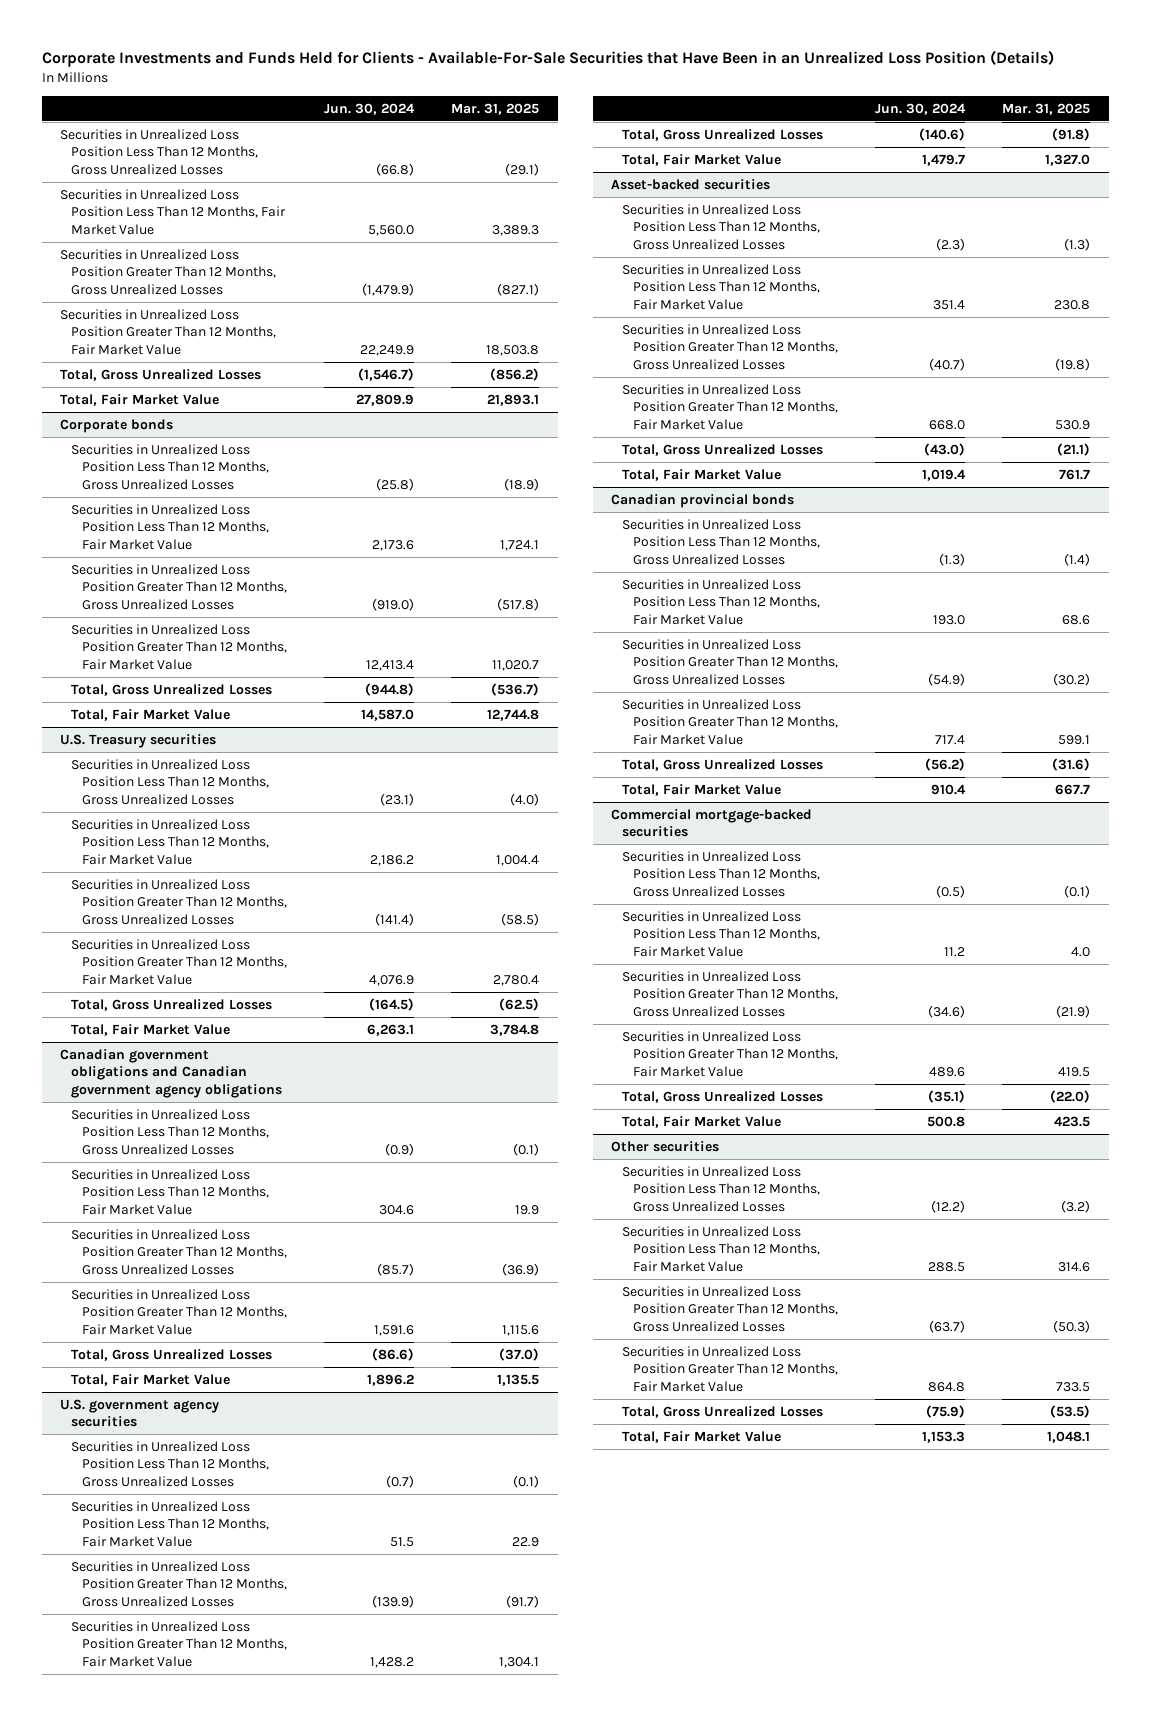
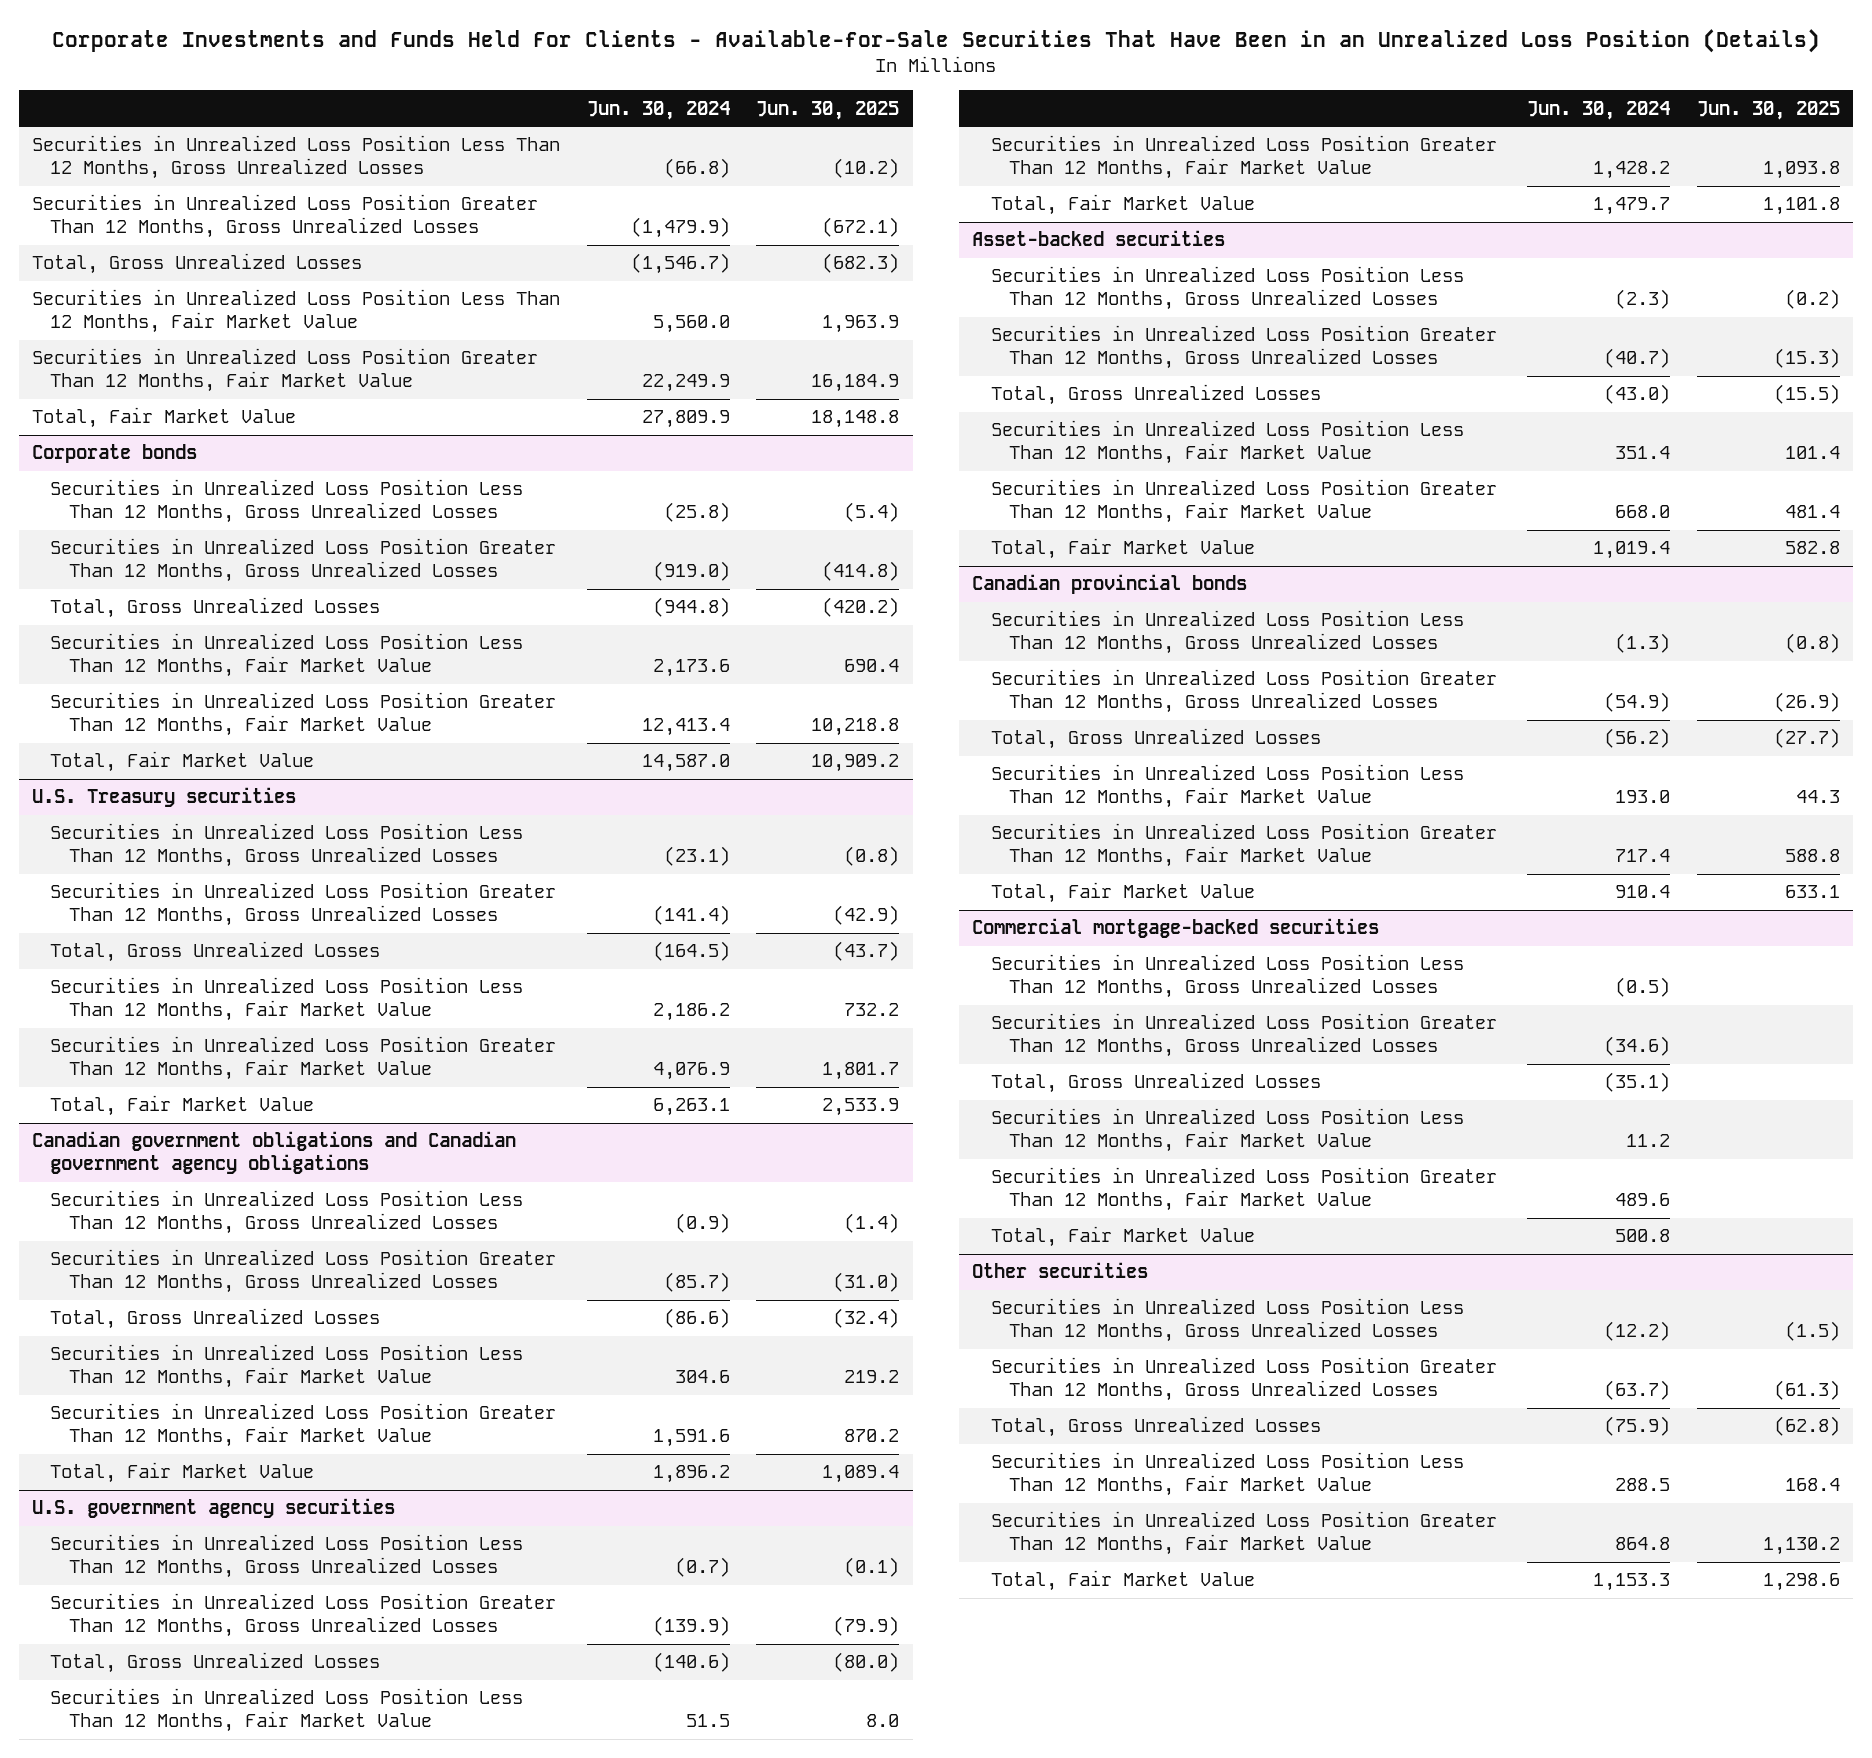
[41,50,1054,68] Corporate Investments and Funds Held for Clients - Available-For-Sale Securities that Have Been in an Unrealized Loss Position (Details) -> [51,29,1820,54] Corporate Investments and Funds Held For Clients - Available-for-Sale Securities That Have Been in an Unrealized Loss Position (Details)
[451,102,540,115] Mar. 31, 2025 -> none
none -> [756,100,900,120] Jun. 30, 2025
[60,188,287,236] Securities in Unrealized Loss Position Less Than 12 Months, Fair Market Value -> [31,289,560,334] Securities in Unrealized Loss Position Less Than 12 Months, Fair Market Value
[60,308,277,356] Securities in Unrealized Loss Position Greater Than 12 Months, Fair Market Value -> [31,348,538,393] Securities in Unrealized Loss Position Greater Than 12 Months, Fair Market Value
[71,503,270,551] Securities in Unrealized Loss Position Less Than 12 Months, Fair Market Value -> [50,633,524,678] Securities in Unrealized Loss Position Less Than 12 Months, Fair Market Value
[71,623,288,671] Securities in Unrealized Loss Position Greater Than 12 Months, Fair Market Value -> [50,692,557,737] Securities in Unrealized Loss Position Greater Than 12 Months, Fair Market Value
[71,818,270,866] Securities in Unrealized Loss Position Less Than 12 Months, Fair Market Value -> [50,977,524,1022] Securities in Unrealized Loss Position Less Than 12 Months, Fair Market Value
[71,938,288,986] Securities in Unrealized Loss Position Greater Than 12 Months, Fair Market Value -> [50,1036,557,1081] Securities in Unrealized Loss Position Greater Than 12 Months, Fair Market Value
[71,1168,270,1216] Securities in Unrealized Loss Position Less Than 12 Months, Fair Market Value -> [50,1344,524,1389] Securities in Unrealized Loss Position Less Than 12 Months, Fair Market Value
[71,1288,288,1336] Securities in Unrealized Loss Position Greater Than 12 Months, Fair Market Value -> [50,1403,557,1448] Securities in Unrealized Loss Position Greater Than 12 Months, Fair Market Value
[71,1500,270,1548] Securities in Unrealized Loss Position Less Than 12 Months, Fair Market Value -> [50,1688,524,1733] Securities in Unrealized Loss Position Less Than 12 Months, Fair Market Value
[71,1620,288,1668] Securities in Unrealized Loss Position Greater Than 12 Months, Fair Market Value -> [990,135,1497,180] Securities in Unrealized Loss Position Greater Than 12 Months, Fair Market Value
[622,263,821,311] Securities in Unrealized Loss Position Less Than 12 Months, Fair Market Value -> [990,420,1464,465] Securities in Unrealized Loss Position Less Than 12 Months, Fair Market Value
[622,383,839,431] Securities in Unrealized Loss Position Greater Than 12 Months, Fair Market Value -> [990,479,1497,524] Securities in Unrealized Loss Position Greater Than 12 Months, Fair Market Value
[622,578,821,626] Securities in Unrealized Loss Position Less Than 12 Months, Fair Market Value -> [990,764,1464,809] Securities in Unrealized Loss Position Less Than 12 Months, Fair Market Value
[622,698,839,746] Securities in Unrealized Loss Position Greater Than 12 Months, Fair Market Value -> [990,823,1497,868] Securities in Unrealized Loss Position Greater Than 12 Months, Fair Market Value
[622,910,821,958] Securities in Unrealized Loss Position Less Than 12 Months, Fair Market Value -> [990,1108,1464,1153] Securities in Unrealized Loss Position Less Than 12 Months, Fair Market Value
[622,1030,839,1078] Securities in Unrealized Loss Position Greater Than 12 Months, Fair Market Value -> [990,1167,1497,1212] Securities in Unrealized Loss Position Greater Than 12 Months, Fair Market Value
[622,1225,821,1273] Securities in Unrealized Loss Position Less Than 12 Months, Fair Market Value -> [990,1452,1464,1497] Securities in Unrealized Loss Position Less Than 12 Months, Fair Market Value
[622,1345,839,1393] Securities in Unrealized Loss Position Greater Than 12 Months, Fair Market Value -> [990,1511,1497,1556] Securities in Unrealized Loss Position Greater Than 12 Months, Fair Market Value

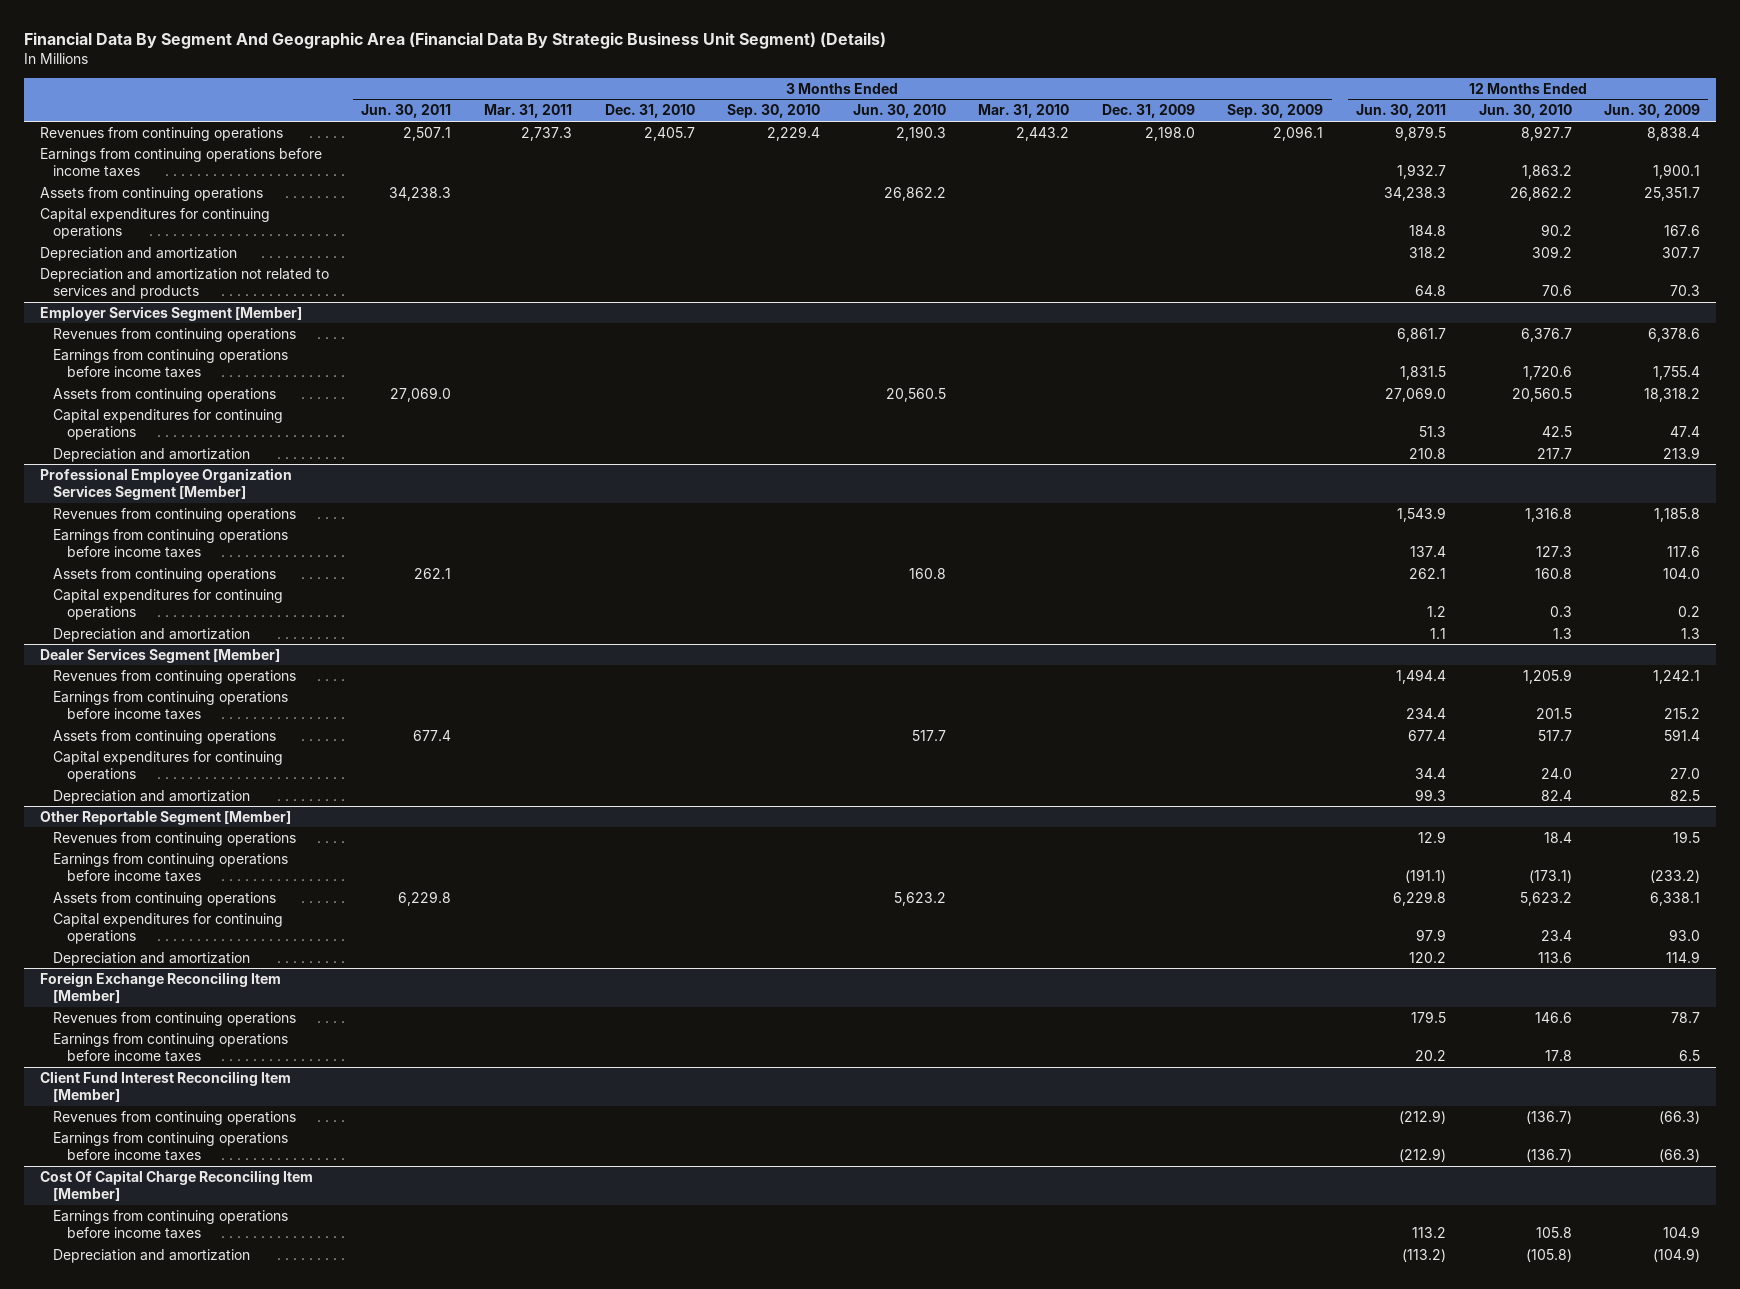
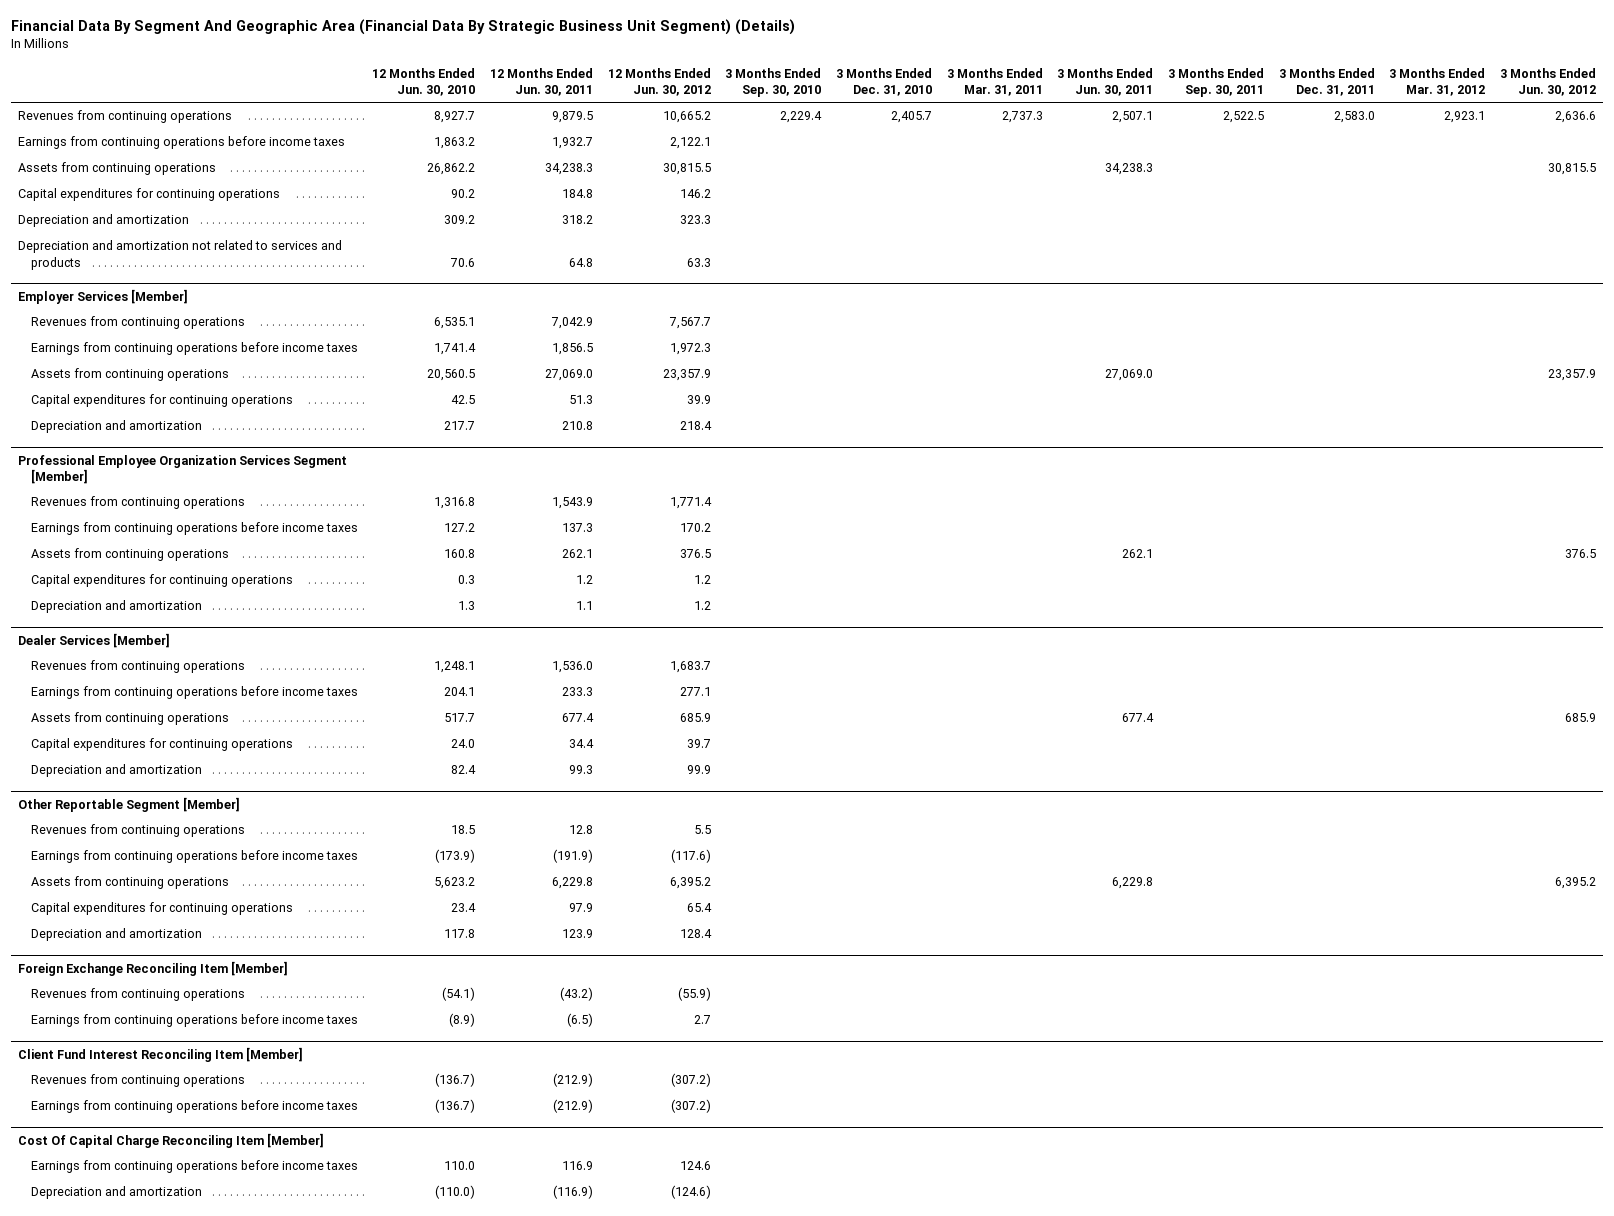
[852,104,946,119] Jun. 30, 2010 -> none
[978,104,1070,119] Mar. 31, 2010 -> none
[1101,104,1195,119] Dec. 31, 2009 -> none
[1227,104,1324,119] Sep. 30, 2009 -> none
[1604,104,1701,119] Jun. 30, 2009 -> none
none -> [607,67,711,96] 12 Months Ended Jun. 30, 2012
none -> [1167,67,1264,97] 3 Months Ended Sep. 30, 2011
none -> [1278,67,1375,96] 3 Months Ended Dec. 31, 2011
none -> [1389,67,1486,96] 3 Months Ended Mar. 31, 2012
none -> [1499,67,1596,96] 3 Months Ended Jun. 30, 2012
[39,305,302,321] Employer Services Segment [Member] -> [18,288,189,304] Employer Services [Member]
[1397,327,1447,342] 6,861.7 -> [550,317,593,330] 7,042.9
[1520,327,1572,342] 6,376.7 -> [434,317,476,330] 6,535.1
[1400,365,1447,380] 1,831.5 -> [551,343,593,356] 1,856.5
[1522,365,1572,380] 1,720.6 -> [434,343,477,356] 1,741.4
[1410,545,1447,557] 137.4 -> [561,523,593,533] 137.3
[1535,545,1572,557] 127.3 -> [444,523,476,533] 127.2
[39,647,280,663] Dealer Services Segment [Member] -> [18,632,171,648] Dealer Services [Member]
[1396,668,1447,684] 1,494.4 -> [551,661,593,674] 1,536.0
[1522,668,1572,684] 1,205.9 -> [434,661,476,674] 1,248.1
[1406,707,1447,719] 234.4 -> [561,687,593,697] 233.3
[1535,707,1572,719] 201.5 -> [444,687,476,697] 204.1
[1418,830,1447,843] 12.9 -> [568,825,593,835] 12.8
[1543,831,1572,843] 18.4 -> [451,825,476,835] 18.5
[1405,868,1447,883] (191.1) -> [552,849,593,864] (191.9)
[1528,869,1572,883] (173.1) -> [435,849,476,864] (173.9)
[1409,951,1447,963] 120.2 -> [561,929,593,939] 123.9
[1537,951,1572,963] 113.6 -> [444,929,476,939] 117.8
[1411,1010,1447,1023] 179.5 -> [559,987,593,1002] (43.2)
[1534,1011,1572,1023] 146.6 -> [442,987,476,1002] (54.1)
[1415,1049,1447,1061] 20.2 -> [566,1013,593,1028] (6.5)
[1544,1049,1572,1061] 17.8 -> [449,1013,476,1028] (8.9)
[1412,1226,1447,1238] 113.2 -> [561,1161,593,1171] 116.9
[1535,1226,1572,1238] 105.8 -> [444,1161,476,1171] 110.0
[1402,1248,1447,1262] (113.2) -> [552,1185,593,1200] (116.9)
[1525,1248,1572,1262] (105.8) -> [435,1185,476,1200] (110.0)

